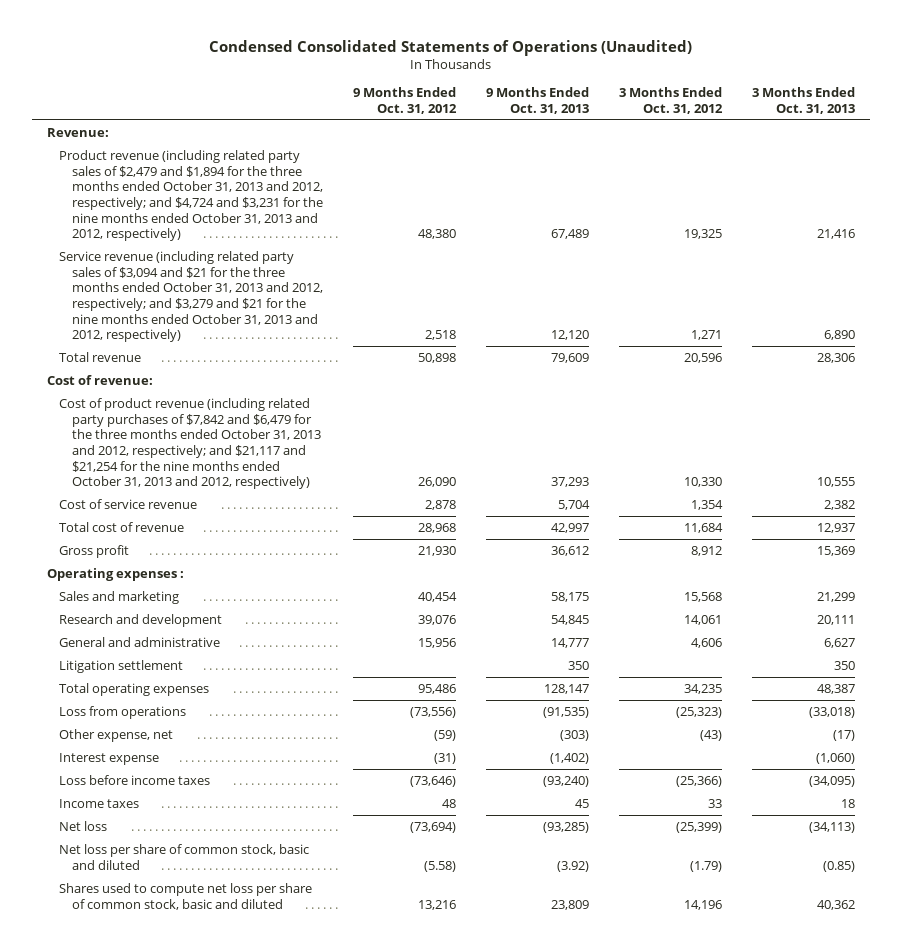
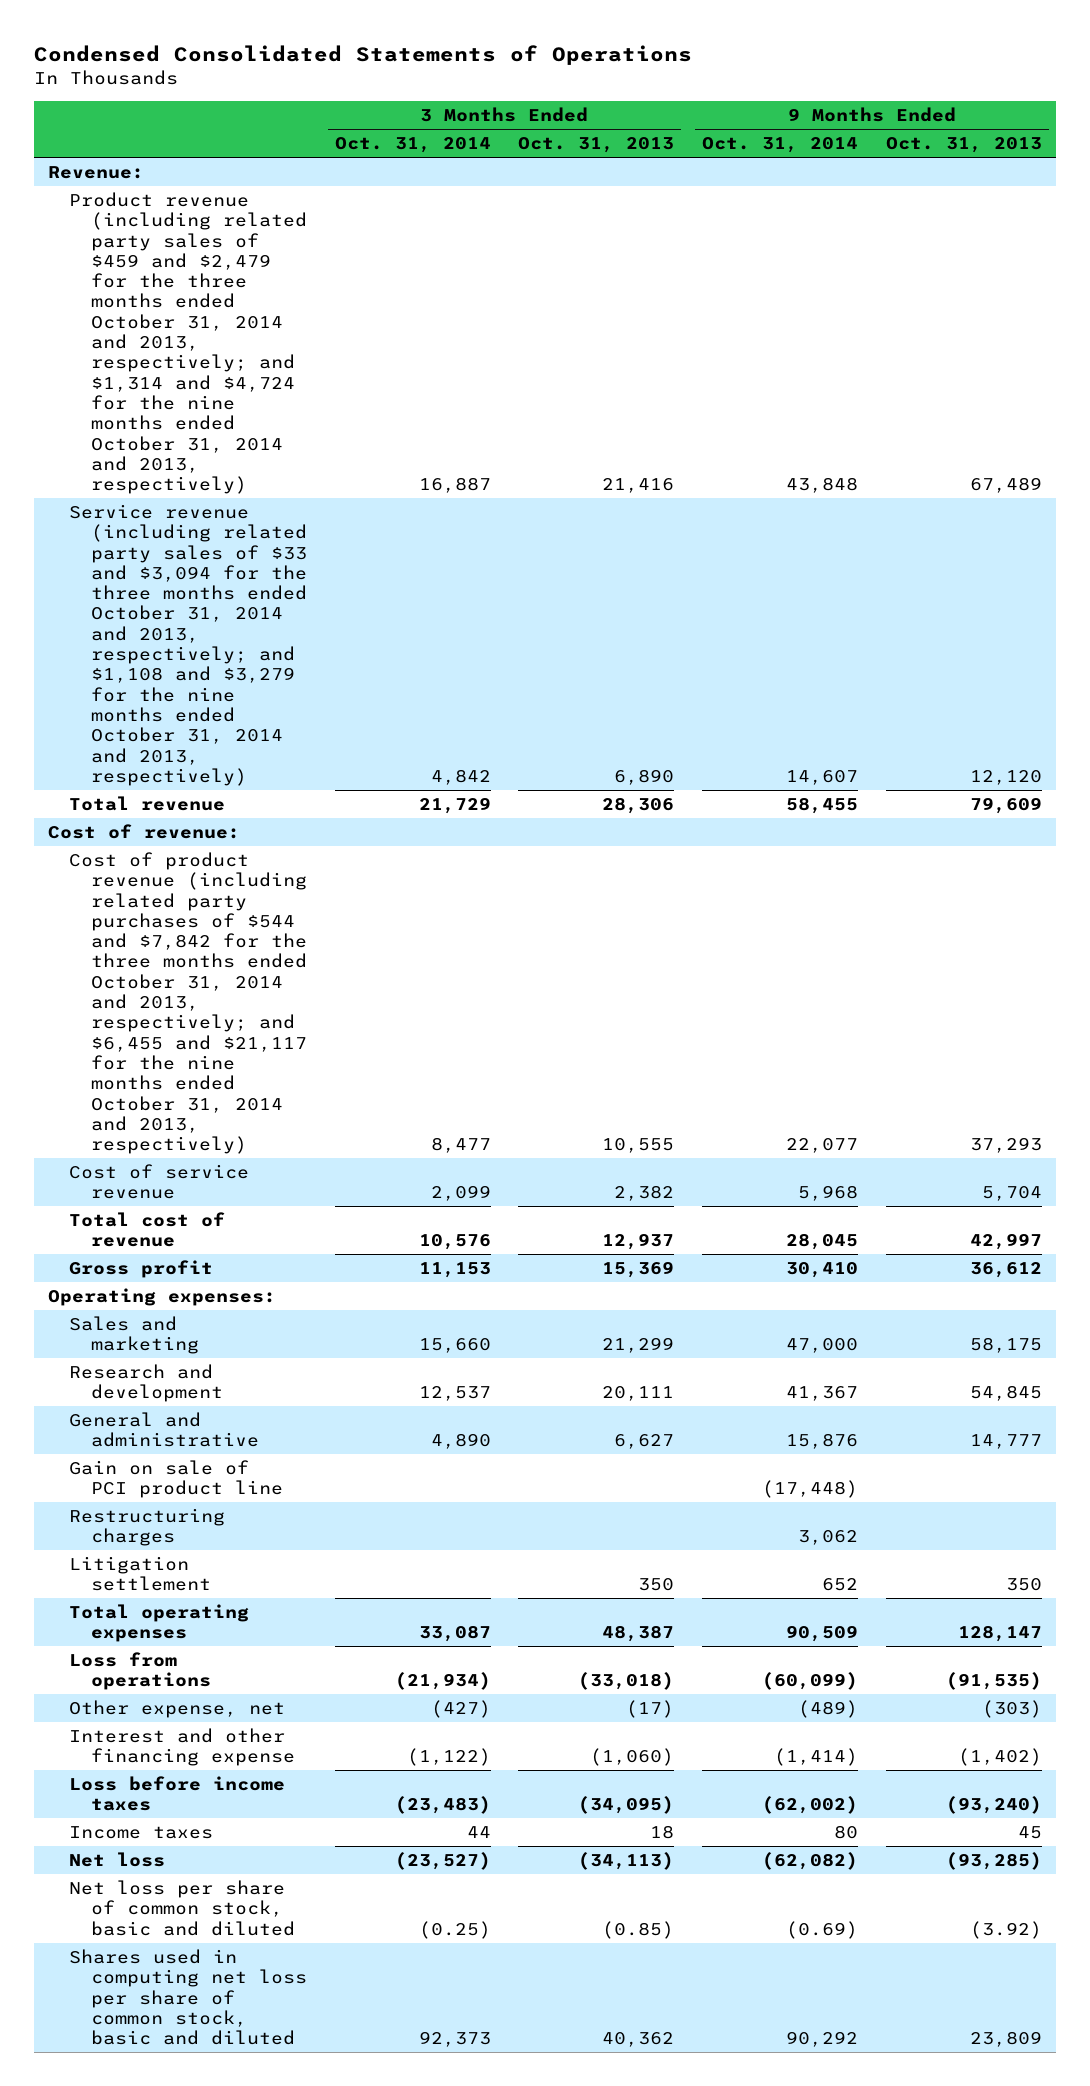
[209,39,693,56] Condensed Consolidated Statements of Operations (Unaudited) -> [34,44,693,65] Condensed Consolidated Statements of Operations
[353,87,458,114] 9 Months Ended Oct. 31, 2012 -> none
[619,87,724,114] 3 Months Ended Oct. 31, 2012 -> none
none -> [334,137,491,154] Oct. 31, 2014
none -> [702,137,859,154] Oct. 31, 2014
[59,149,324,242] Product revenue (including related party sales of $2,479 and $1,894 for the three months ended October 31, 2013 and 2012, respectively; and $4,724 and $3,231 for the nine months ended October 31, 2013 and 2012, respectively) -> [69,191,307,495] Product revenue (including related party sales of $459 and $2,479 for the three months ended October 31, 2014 and 2013, respectively; and $1,314 and $4,724 for the nine months ended October 31, 2014 and 2013, respectively)
[59,250,324,343] Service revenue (including related party sales of $3,094 and $21 for the three months ended October 31, 2013 and 2012, respectively; and $3,279 and $21 for the nine months ended October 31, 2013 and 2012, respectively) -> [69,503,307,786] Service revenue (including related party sales of $33 and $3,094 for the three months ended October 31, 2014 and 2013, respectively; and $1,108 and $3,279 for the nine months ended October 31, 2014 and 2013, respectively)
[59,397,322,490] Cost of product revenue (including related party purchases of $7,842 and $6,479 for the three months ended October 31, 2013 and 2012, respectively; and $21,117 and $21,254 for the nine months ended October 31, 2013 and 2012, respectively) -> [69,851,307,1155] Cost of product revenue (including related party purchases of $544 and $7,842 for the three months ended October 31, 2014 and 2013, respectively; and $6,455 and $21,117 for the nine months ended October 31, 2014 and 2013, respectively)
[46,567,184,581] Operating expenses : -> [48,1287,277,1306] Operating expenses:
none -> [69,1459,283,1499] Gain on sale of PCI product line
none -> [69,1507,226,1547] Restructuring charges
[59,752,160,765] Interest expense -> [69,1727,295,1767] Interest and other financing expense
[59,882,313,910] Shares used to compute net loss per share of common stock, basic and diluted -> [69,1948,307,2046] Shares used in computing net loss per share of common stock, basic and diluted

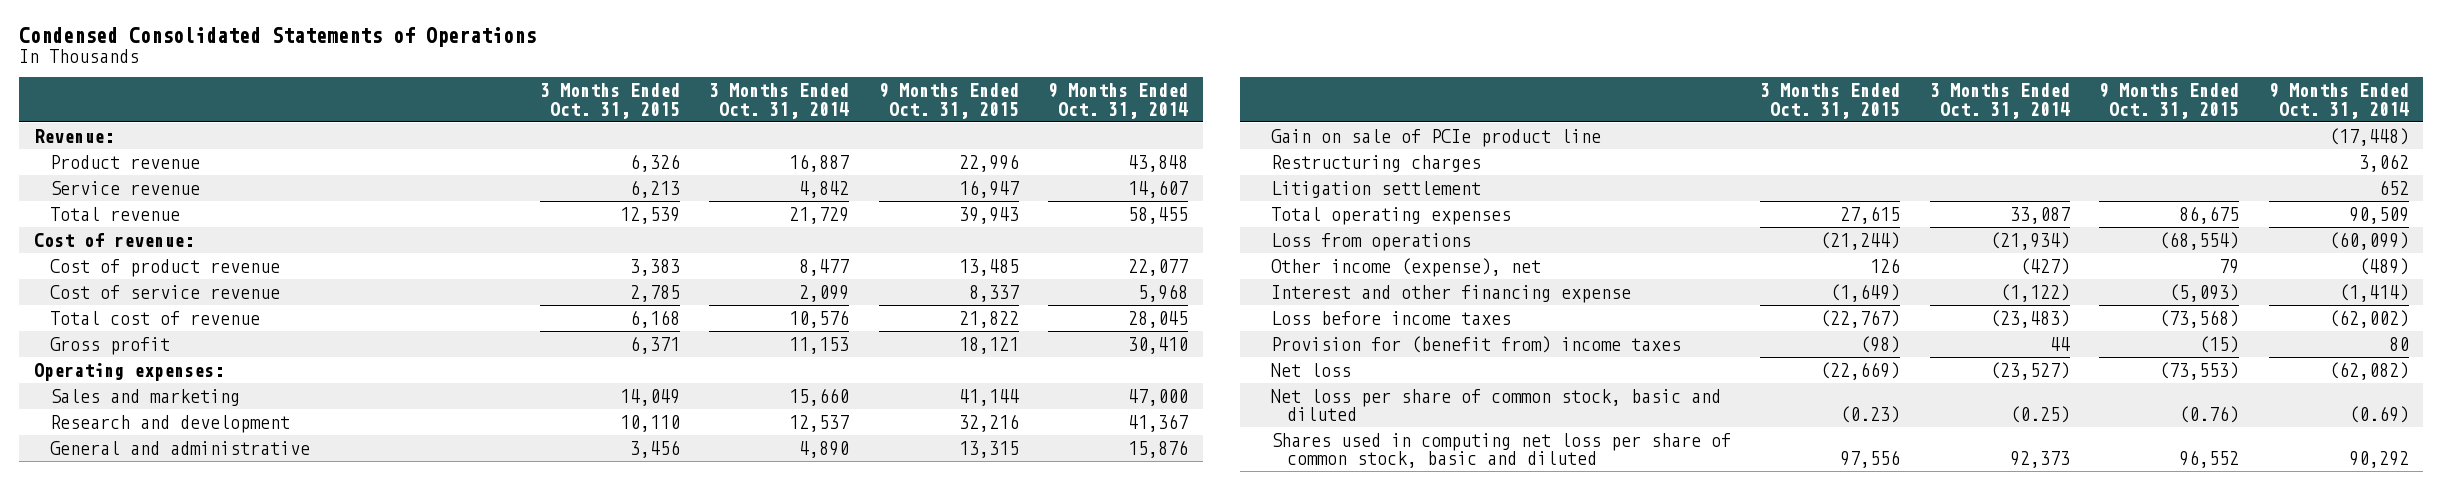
[518,137,675,154] Oct. 31, 2013 -> none
[885,137,1042,154] Oct. 31, 2013 -> none
none -> [539,83,680,119] 3 Months Ended Oct. 31, 2015
none -> [878,83,1019,119] 9 Months Ended Oct. 31, 2015
[69,191,307,495] Product revenue (including related party sales of $459 and $2,479 for the three months ended October 31, 2014 and 2013, respectively; and $1,314 and $4,724 for the nine months ended October 31, 2014 and 2013, respectively) -> [50,154,201,169] Product revenue
[69,503,307,786] Service revenue (including related party sales of $33 and $3,094 for the three months ended October 31, 2014 and 2013, respectively; and $1,108 and $3,279 for the nine months ended October 31, 2014 and 2013, respectively) -> [50,180,201,195] Service revenue
[69,851,307,1155] Cost of product revenue (including related party purchases of $544 and $7,842 for the three months ended October 31, 2014 and 2013, respectively; and $6,455 and $21,117 for the nine months ended October 31, 2014 and 2013, respectively) -> [50,258,281,277] Cost of product revenue
[69,1459,283,1499] Gain on sale of PCI product line -> [1270,128,1601,147] Gain on sale of PCIe product line
[69,1699,286,1718] Other expense, net -> [1270,257,1541,277] Other income (expense), net
[69,1825,214,1839] Income taxes -> [1270,335,1681,353] Provision for (benefit from) income taxes

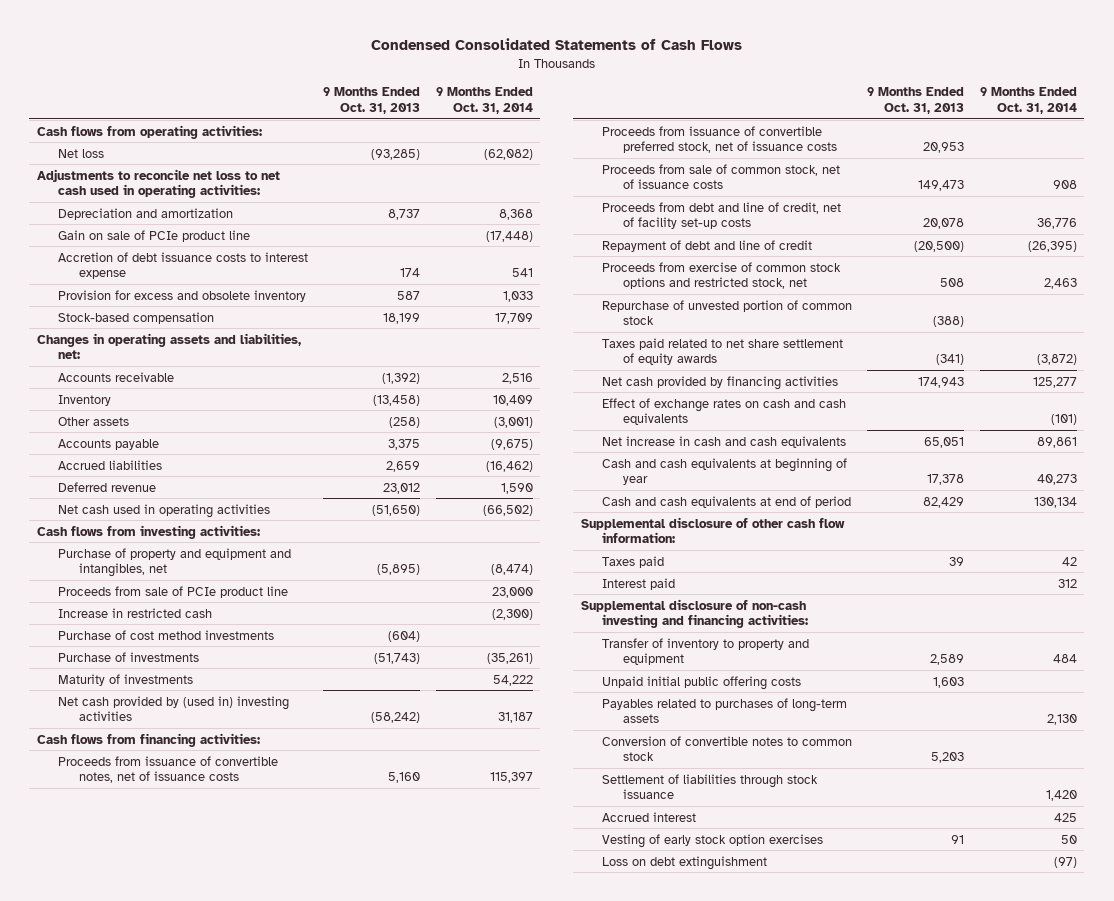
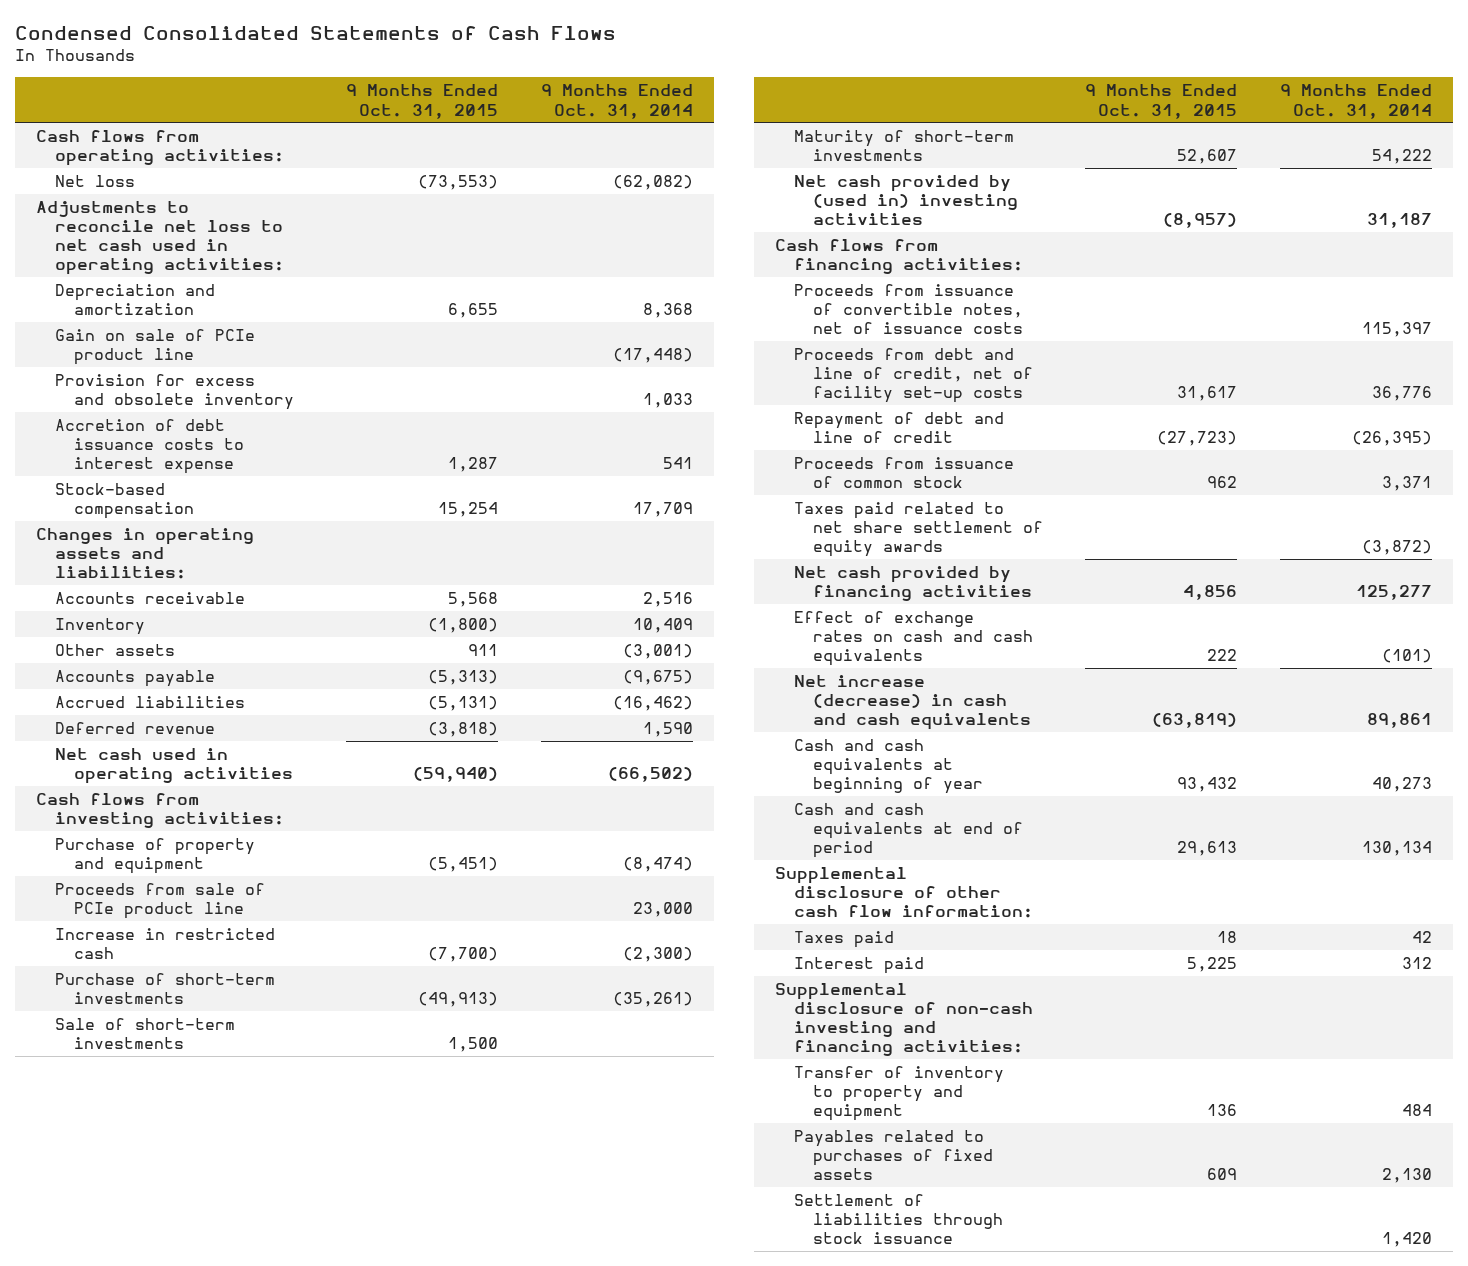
[323,87,421,115] 9 Months Ended Oct. 31, 2013 -> none
none -> [346,84,499,119] 9 Months Ended Oct. 31, 2015
[57,251,308,280] Accretion of debt issuance costs to interest expense -> [54,419,244,475] Accretion of debt issuance costs to interest expense
[37,332,302,360] Changes in operating assets and liabilities, net: -> [36,528,255,580] Changes in operating assets and liabilities:
[57,547,291,578] Purchase of property and equipment and intangibles, net -> [54,838,255,875] Purchase of property and equipment
[57,629,274,640] Purchase of cost method investments -> none
[57,651,199,662] Purchase of investments -> [54,973,275,1005] Purchase of short-term investments
none -> [54,1018,235,1050] Sale of short-term investments
[57,673,193,686] Maturity of investments -> [794,130,1015,162] Maturity of short-term investments
[601,125,837,154] Proceeds from issuance of convertible preferred stock, net of issuance costs -> none
[601,163,840,190] Proceeds from sale of common stock, net of issuance costs -> none
[601,261,841,290] Proceeds from exercise of common stock options and restricted stock, net -> none
[601,299,852,326] Repurchase of unvested portion of common stock -> none
none -> [794,457,1015,489] Proceeds from issuance of common stock
[601,435,846,448] Net increase in cash and cash equivalents -> [794,675,1031,731] Net increase (decrease) in cash and cash equivalents
[601,675,801,690] Unpaid initial public offering costs -> none
[601,735,852,762] Conversion of convertible notes to common stock -> none
[601,697,847,724] Payables related to purchases of long-term assets -> [794,1130,993,1181] Payables related to purchases of fixed assets
[601,811,696,822] Accrued interest -> none
[601,833,823,848] Vesting of early stock option exercises -> none
[601,855,767,870] Loss on debt extinguishment -> none

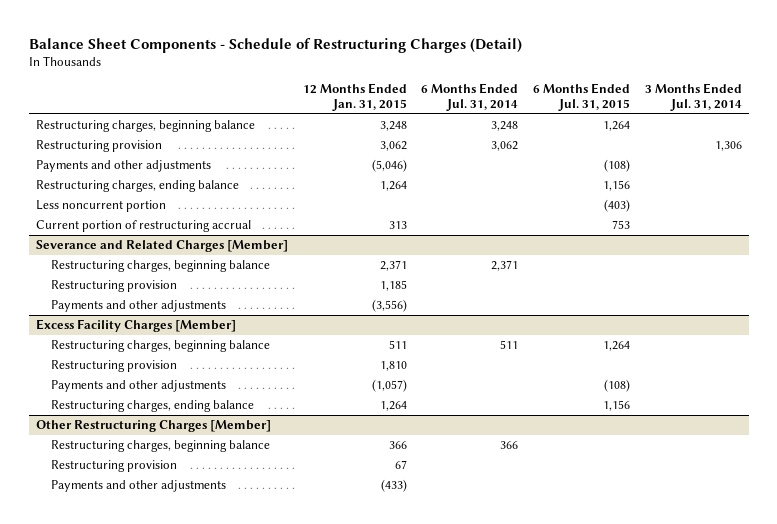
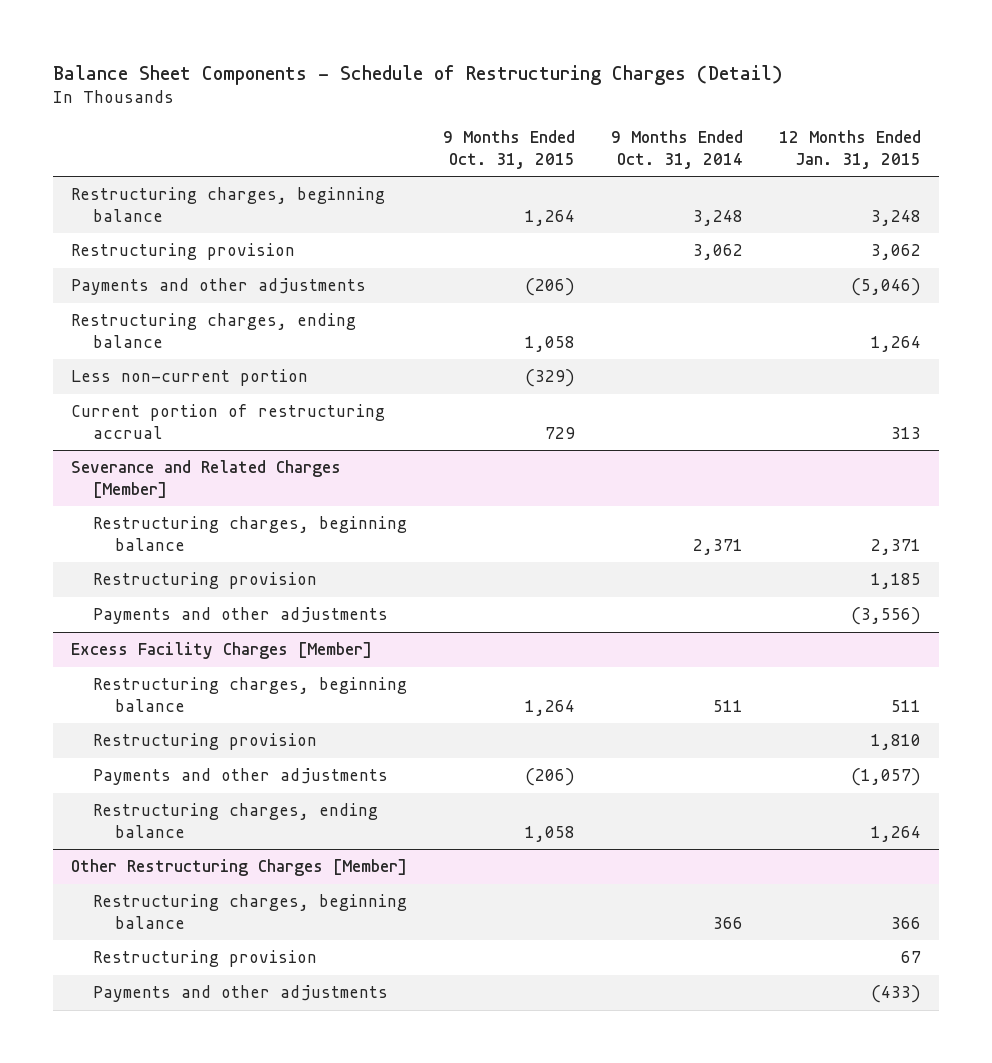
[421,82,519,112] 6 Months Ended Jul. 31, 2014 -> none
[532,82,630,112] 6 Months Ended Jul. 31, 2015 -> none
[644,82,742,112] 3 Months Ended Jul. 31, 2014 -> none
none -> [443,130,576,169] 9 Months Ended Oct. 31, 2015
none -> [611,130,744,169] 9 Months Ended Oct. 31, 2014
[35,199,166,212] Less noncurrent portion -> [71,369,309,387] Less non-current portion

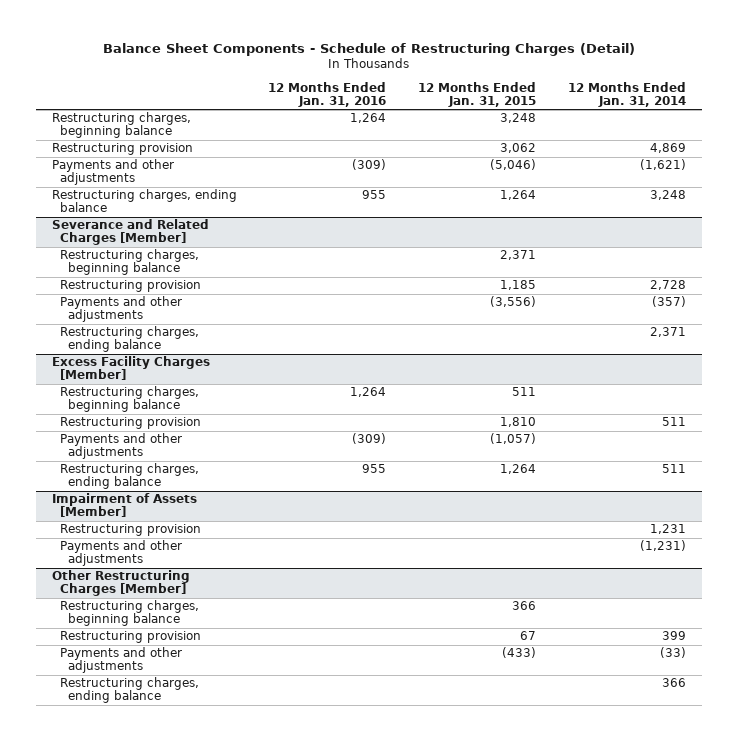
[443,130,576,169] 9 Months Ended Oct. 31, 2015 -> none
[611,130,744,169] 9 Months Ended Oct. 31, 2014 -> none
none -> [268,82,387,108] 12 Months Ended Jan. 31, 2016
none -> [567,82,686,108] 12 Months Ended Jan. 31, 2014
[71,369,309,387] Less non-current portion -> none
[71,404,386,439] Current portion of restructuring accrual -> none
none -> [59,326,199,353] Restructuring charges, ending balance
none -> [51,493,197,518] Impairment of Assets [Member]
none -> [59,524,201,537] Restructuring provision
none -> [59,540,182,567] Payments and other adjustments
none -> [59,677,199,704] Restructuring charges, ending balance

